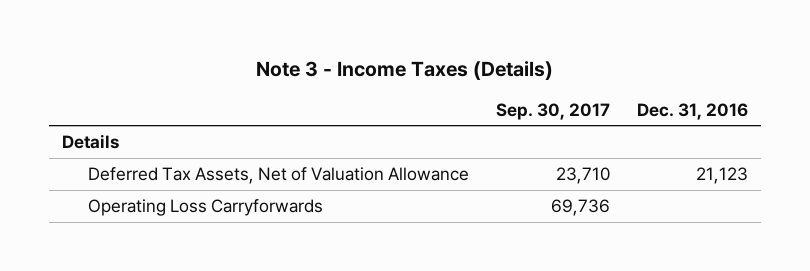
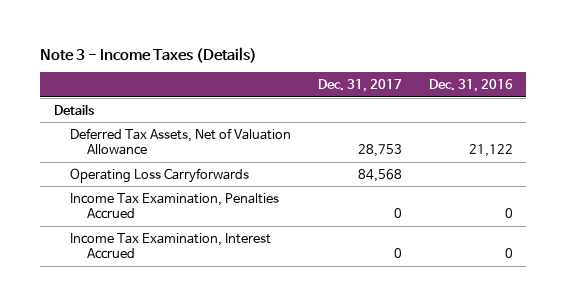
[495,102,610,120] Sep. 30, 2017 -> none
none -> [318,78,403,92] Dec. 31, 2017
[695,166,748,184] 21,123 -> [468,144,513,158] 21,122
none -> [70,192,280,220] Income Tax Examination, Penalties Accrued
none -> [70,232,272,260] Income Tax Examination, Interest Accrued

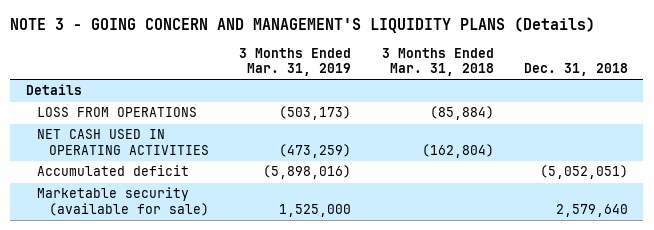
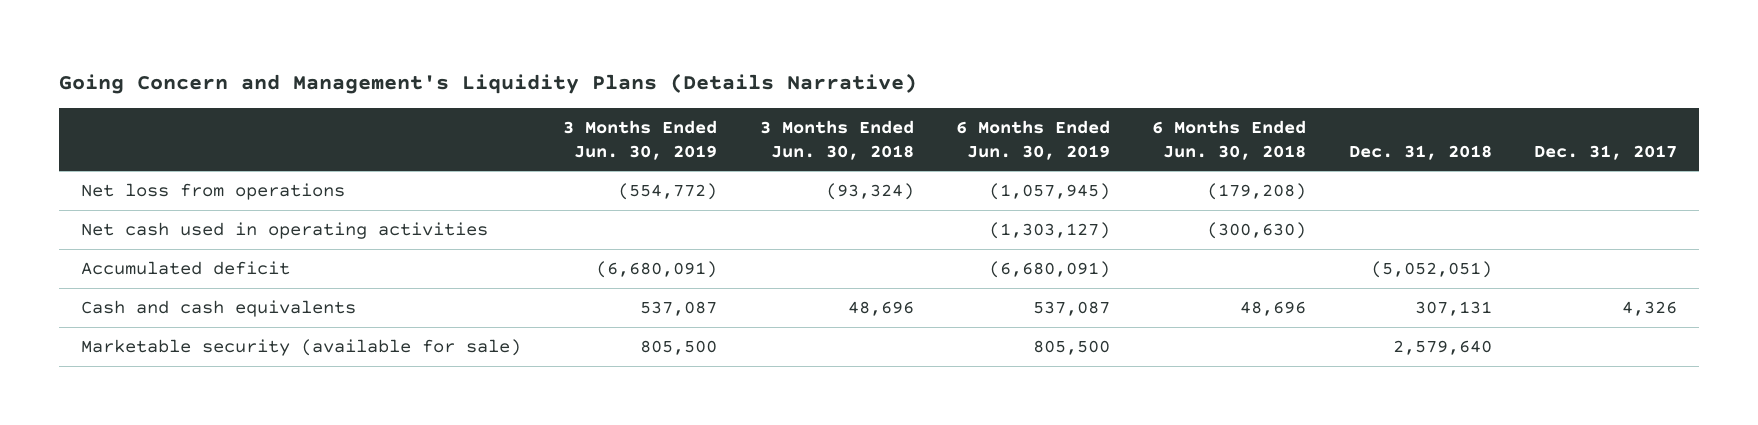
[10,16,596,33] NOTE 3 - GOING CONCERN AND MANAGEMENT'S LIQUIDITY PLANS (Details) -> [59,72,918,94] Going Concern and Management's Liquidity Plans (Details Narrative)
[239,47,352,77] 3 Months Ended Mar. 31, 2019 -> none
[381,47,494,77] 3 Months Ended Mar. 31, 2018 -> none
none -> [563,119,718,160] 3 Months Ended Jun. 30, 2019
none -> [759,119,914,160] 3 Months Ended Jun. 30, 2018
none -> [955,119,1110,160] 6 Months Ended Jun. 30, 2019
none -> [1152,119,1307,160] 6 Months Ended Jun. 30, 2018
none -> [1534,144,1678,160] Dec. 31, 2017
[25,84,82,96] Details -> none
[37,107,198,118] LOSS FROM OPERATIONS -> [80,182,345,200] Net loss from operations
[37,129,209,155] NET CASH USED IN OPERATING ACTIVITIES -> [80,221,488,239] Net cash used in operating activities
none -> [80,299,356,317] Cash and cash equivalents

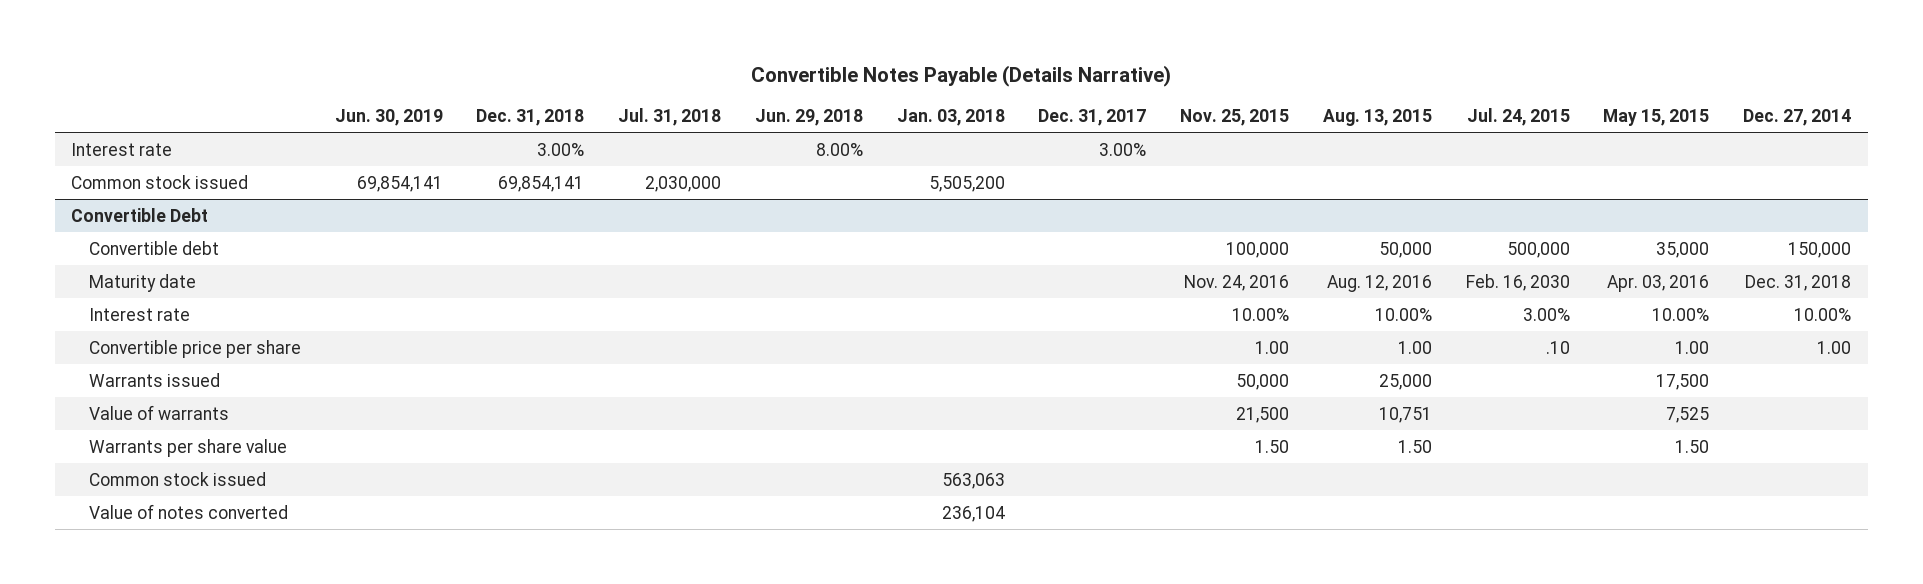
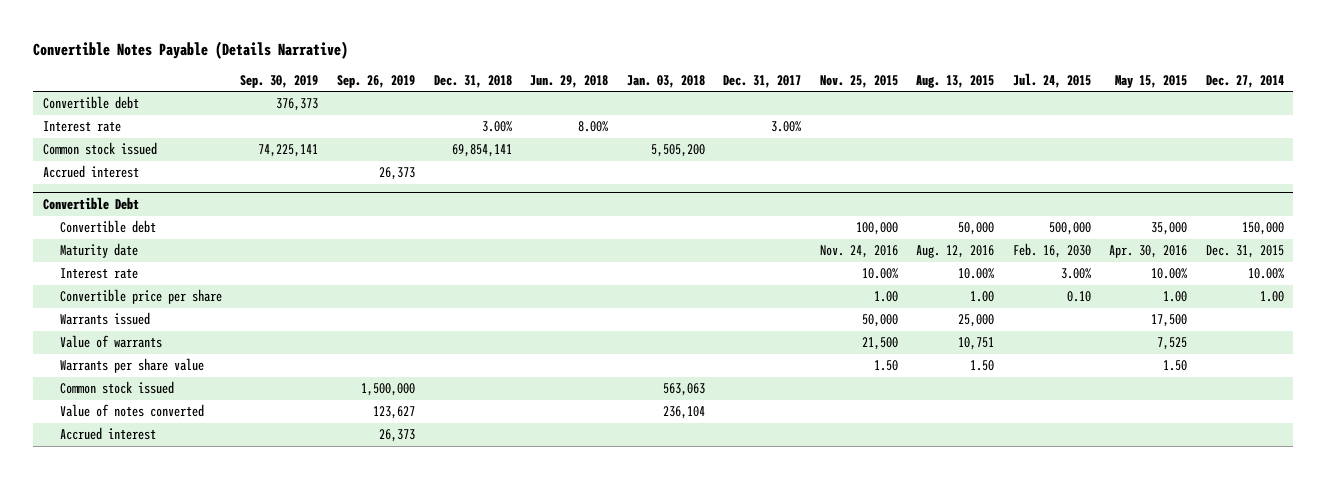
[334,109,443,127] Jun. 30, 2019 -> none
[618,108,722,127] Jul. 31, 2018 -> none
none -> [240,74,319,88] Sep. 30, 2019
none -> [337,74,416,88] Sep. 26, 2019
none -> [42,96,139,110] Convertible debt
none -> [42,165,139,179] Accrued interest
[1607,274,1710,292] Apr. 03, 2016 -> [1109,245,1188,259] Apr. 30, 2016
[1745,274,1852,291] Dec. 31, 2018 -> [1205,245,1284,259] Dec. 31, 2015
[1545,340,1570,354] .10 -> [1066,291,1091,303] 0.10
none -> [59,427,156,441] Accrued interest

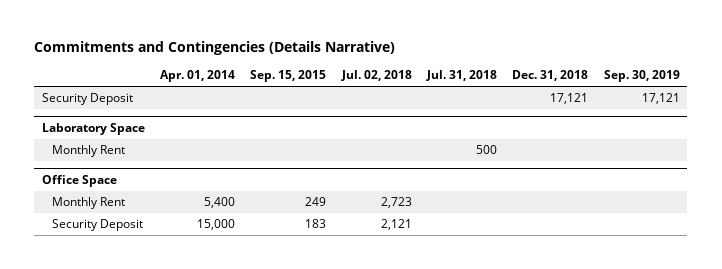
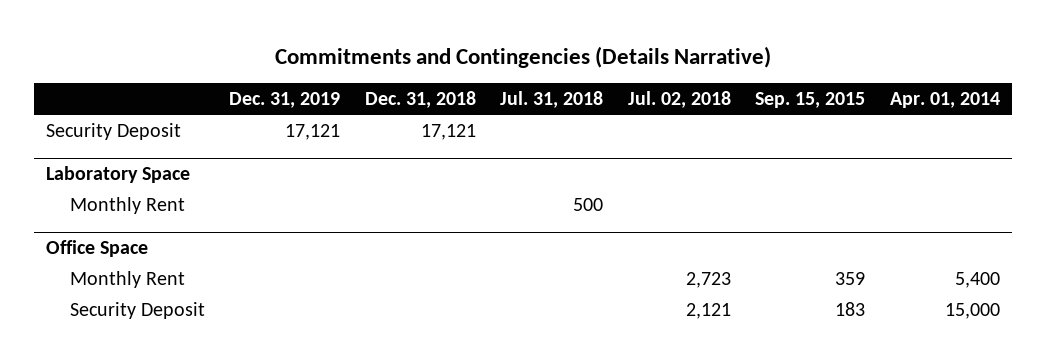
[603,70,680,83] Sep. 30, 2019 -> none
none -> [229,92,341,109] Dec. 31, 2019
[305,197,327,207] 249 -> [835,271,866,285] 359

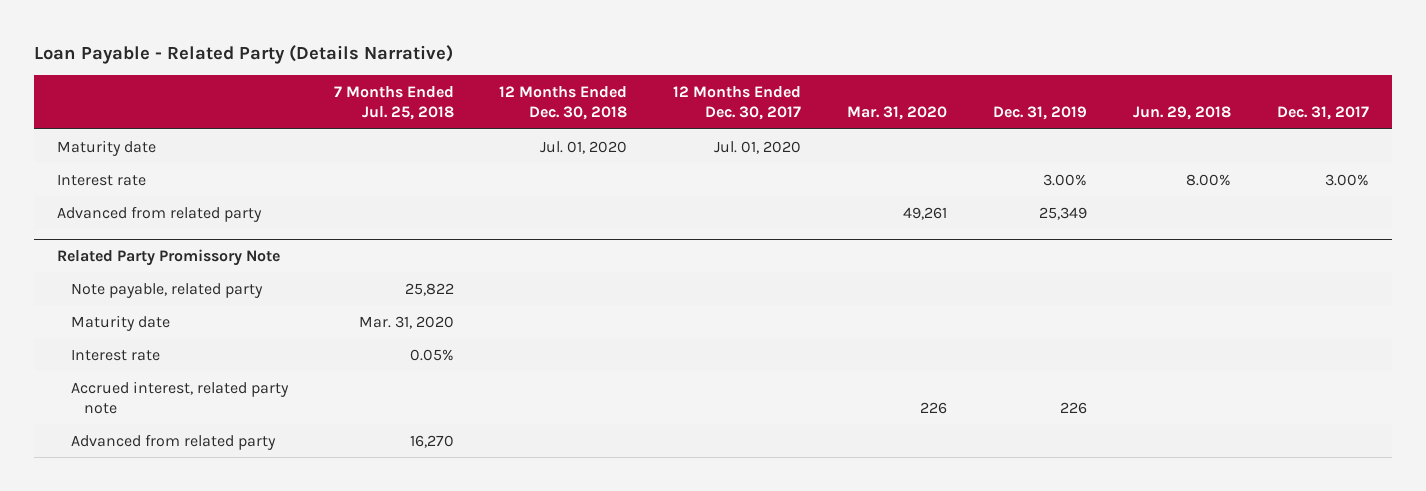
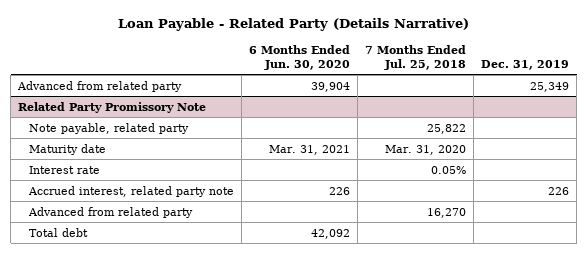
[499,85,628,121] 12 Months Ended Dec. 30, 2018 -> none
[673,85,802,121] 12 Months Ended Dec. 30, 2017 -> none
[847,106,948,121] Mar. 31, 2020 -> none
[1132,106,1231,121] Jun. 29, 2018 -> none
[1276,106,1369,121] Dec. 31, 2017 -> none
none -> [248,44,350,71] 6 Months Ended Jun. 30, 2020
[56,139,156,156] Maturity date -> none
[56,173,146,186] Interest rate -> none
none -> [28,227,88,237] Total debt

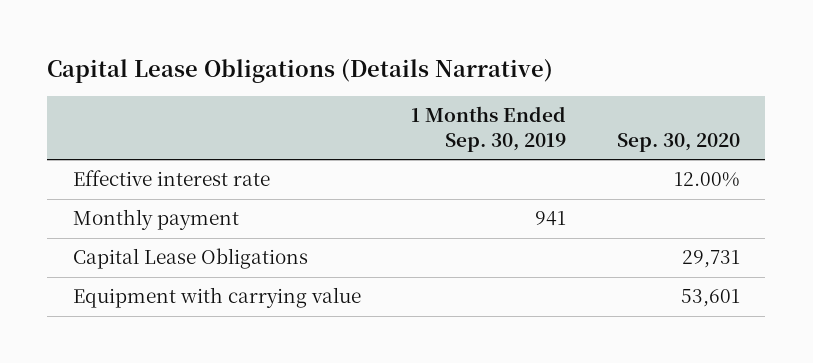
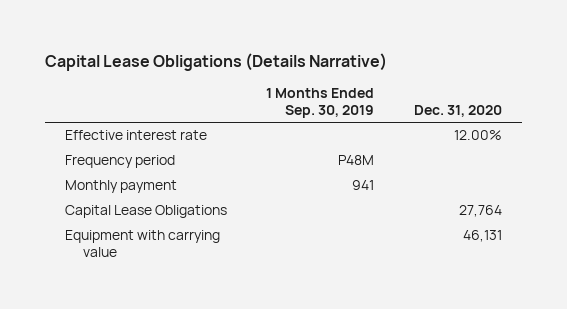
[617,133,741,153] Sep. 30, 2020 -> none
none -> [413,104,502,117] Dec. 31, 2020
none -> [64,155,175,169] Frequency period

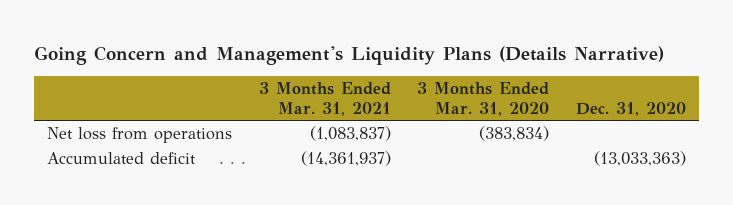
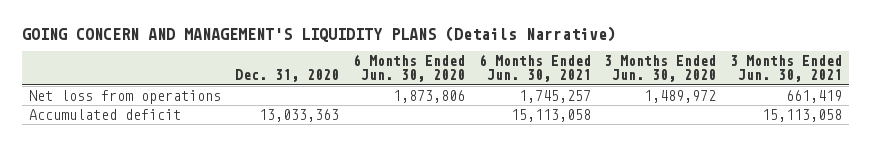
[34,45,665,65] Going Concern and Management's Liquidity Plans (Details Narrative) -> [22,25,617,42] GOING CONCERN AND MANAGEMENT'S LIQUIDITY PLANS (Details Narrative)
[258,82,391,116] 3 Months Ended Mar. 31, 2021 -> none
[417,82,550,116] 3 Months Ended Mar. 31, 2020 -> none
none -> [352,53,465,83] 6 Months Ended Jun. 30, 2020
none -> [478,53,591,83] 6 Months Ended Jun. 30, 2021
none -> [604,54,717,83] 3 Months Ended Jun. 30, 2020
none -> [730,54,843,83] 3 Months Ended Jun. 30, 2021
[593,151,686,167] (13,033,363) -> [259,108,340,122] 13,033,363

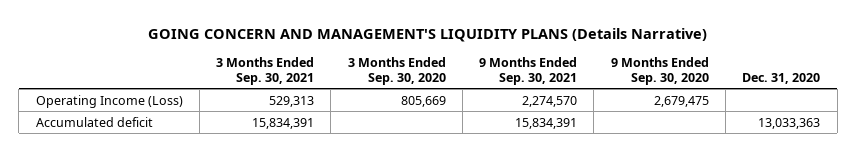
[352,53,465,83] 6 Months Ended Jun. 30, 2020 -> none
[478,53,591,83] 6 Months Ended Jun. 30, 2021 -> none
[604,54,717,83] 3 Months Ended Jun. 30, 2020 -> none
[730,54,843,83] 3 Months Ended Jun. 30, 2021 -> none
none -> [216,56,315,85] 3 Months Ended Sep. 30, 2021
none -> [347,56,446,85] 3 Months Ended Sep. 30, 2020
none -> [479,56,578,85] 9 Months Ended Sep. 30, 2021
none -> [610,56,709,85] 9 Months Ended Sep. 30, 2020
[29,89,222,104] Net loss from operations -> [35,94,183,108] Operating Income (Loss)

